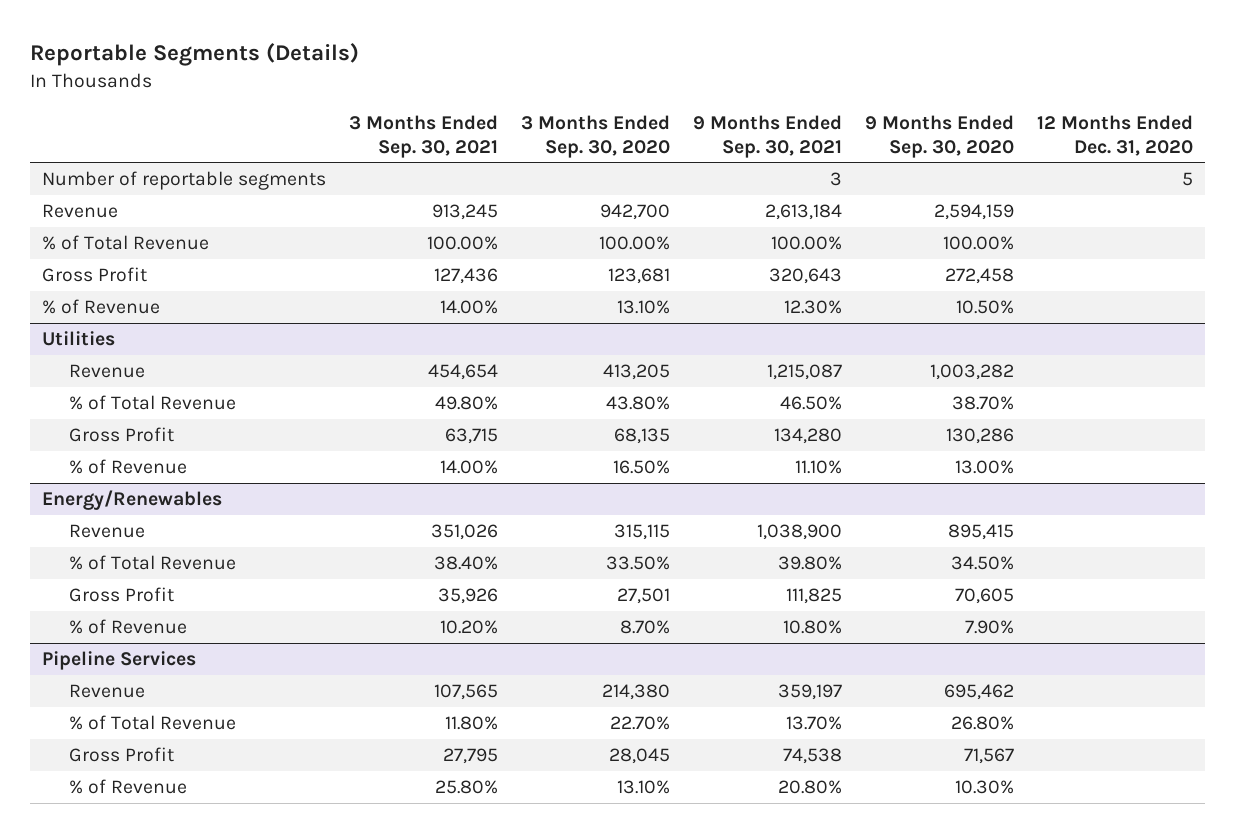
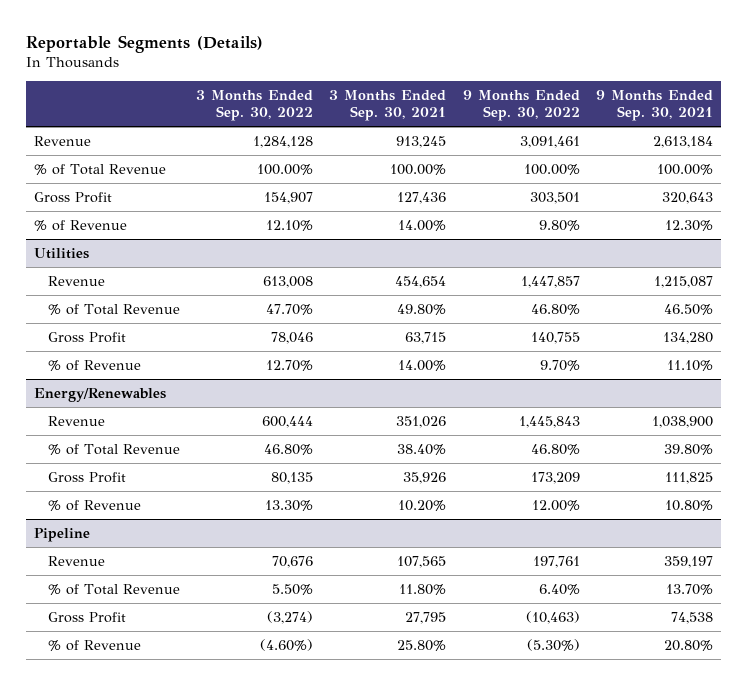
[520,114,670,158] 3 Months Ended Sep. 30, 2020 -> none
[865,114,1015,158] 9 Months Ended Sep. 30, 2020 -> none
[1037,114,1194,156] 12 Months Ended Dec. 31, 2020 -> none
none -> [196,90,314,122] 3 Months Ended Sep. 30, 2022
none -> [462,90,580,122] 9 Months Ended Sep. 30, 2022
[41,170,326,190] Number of reportable segments -> none
[41,650,196,670] Pipeline Services -> [33,527,90,542] Pipeline

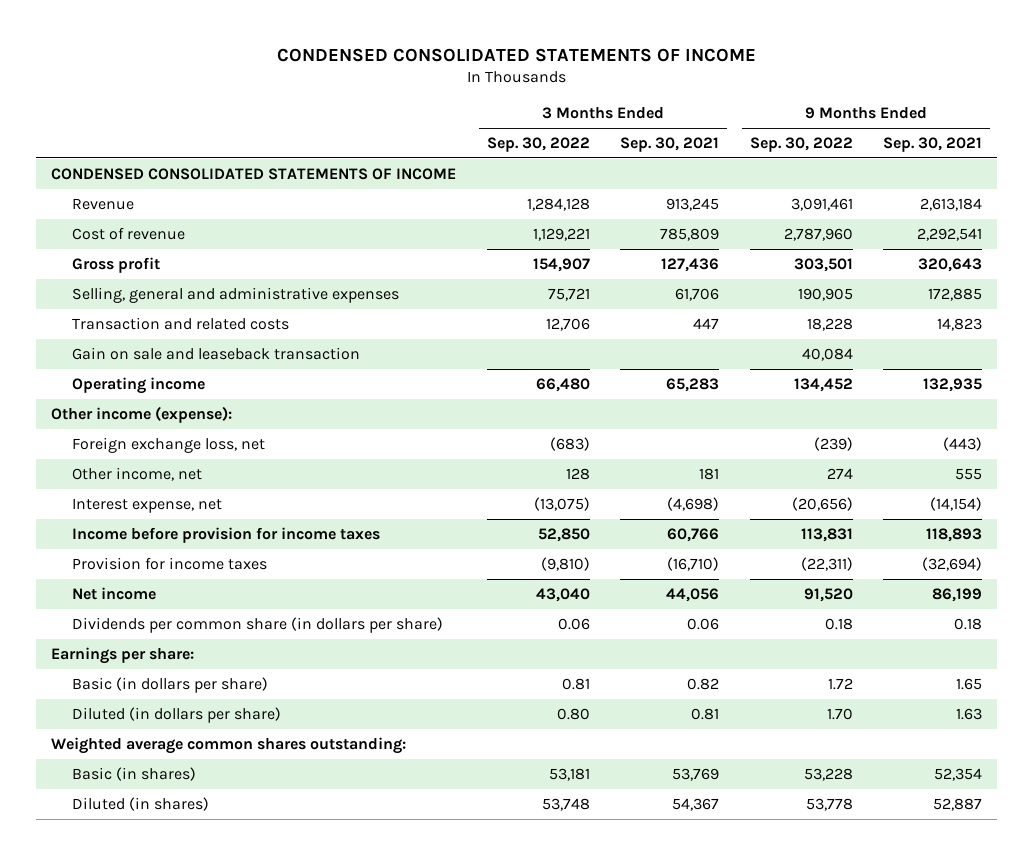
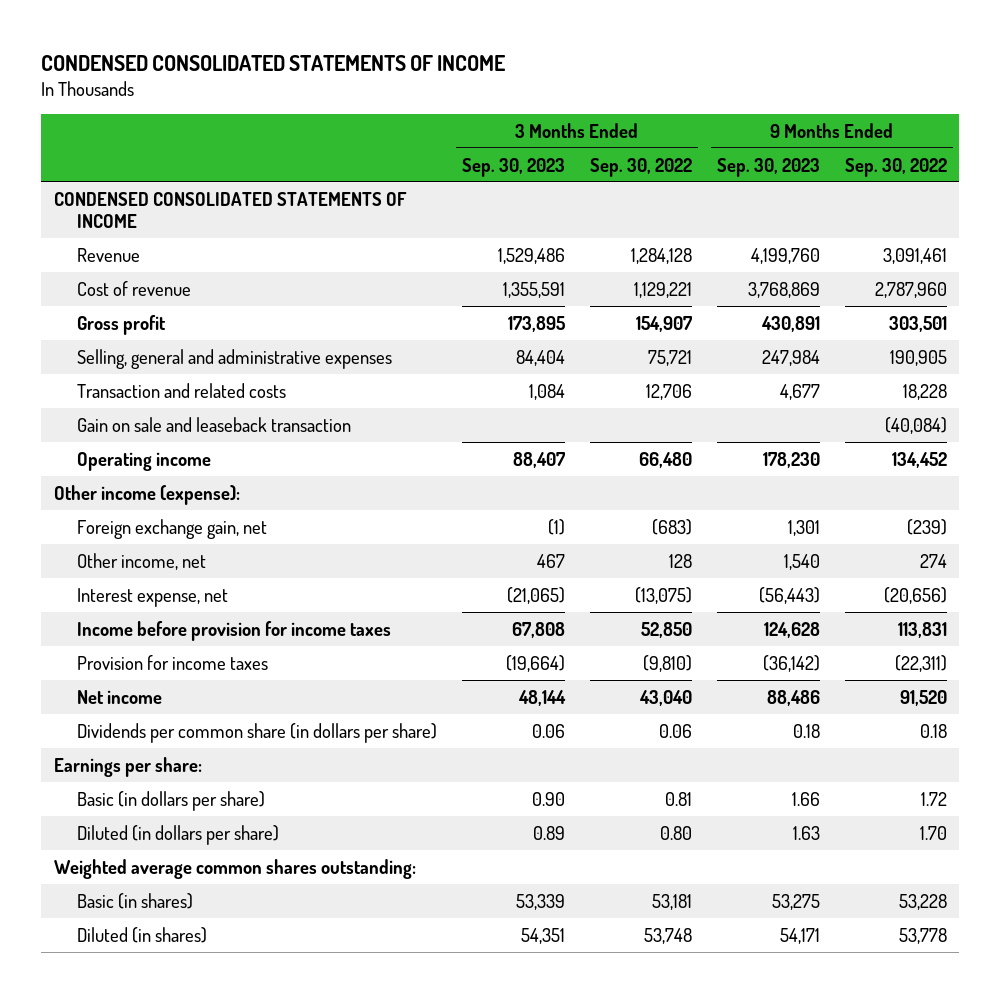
[620,136,720,152] Sep. 30, 2021 -> none
[883,136,983,152] Sep. 30, 2021 -> none
none -> [462,157,566,177] Sep. 30, 2023
none -> [716,157,820,177] Sep. 30, 2023
[801,347,853,361] 40,084 -> [884,416,947,434] (40,084)
[71,436,265,453] Foreign exchange loss, net -> [77,518,268,539] Foreign exchange gain, net

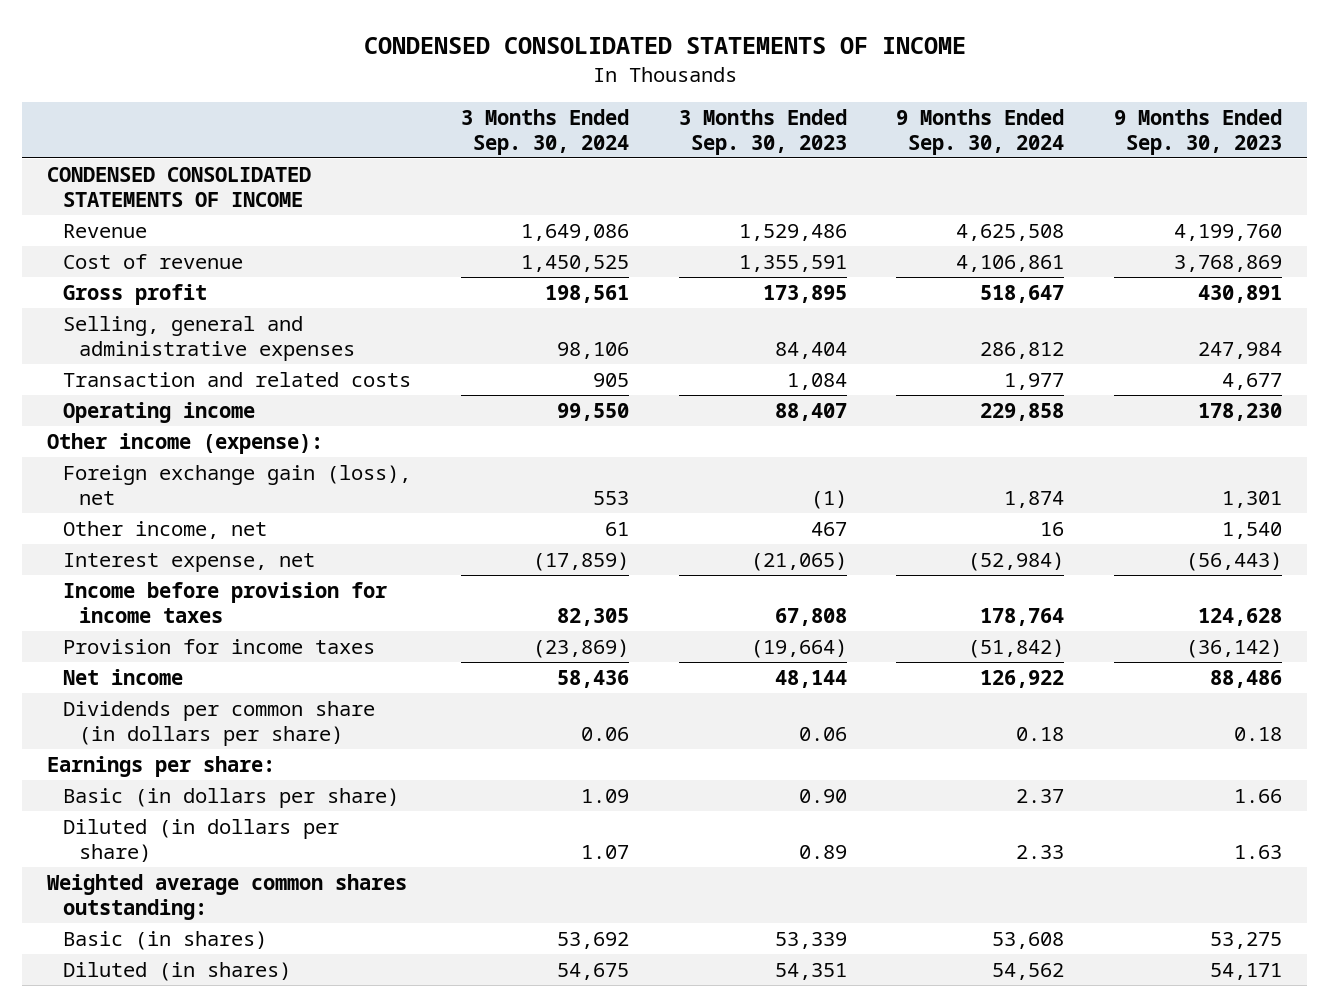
[589,157,692,177] Sep. 30, 2022 -> none
[844,157,947,177] Sep. 30, 2022 -> none
none -> [460,108,629,155] 3 Months Ended Sep. 30, 2024
none -> [896,108,1065,155] 9 Months Ended Sep. 30, 2024
[77,416,352,432] Gain on sale and leaseback transaction -> none
[77,518,268,539] Foreign exchange gain, net -> [62,464,411,505] Foreign exchange gain (loss), net

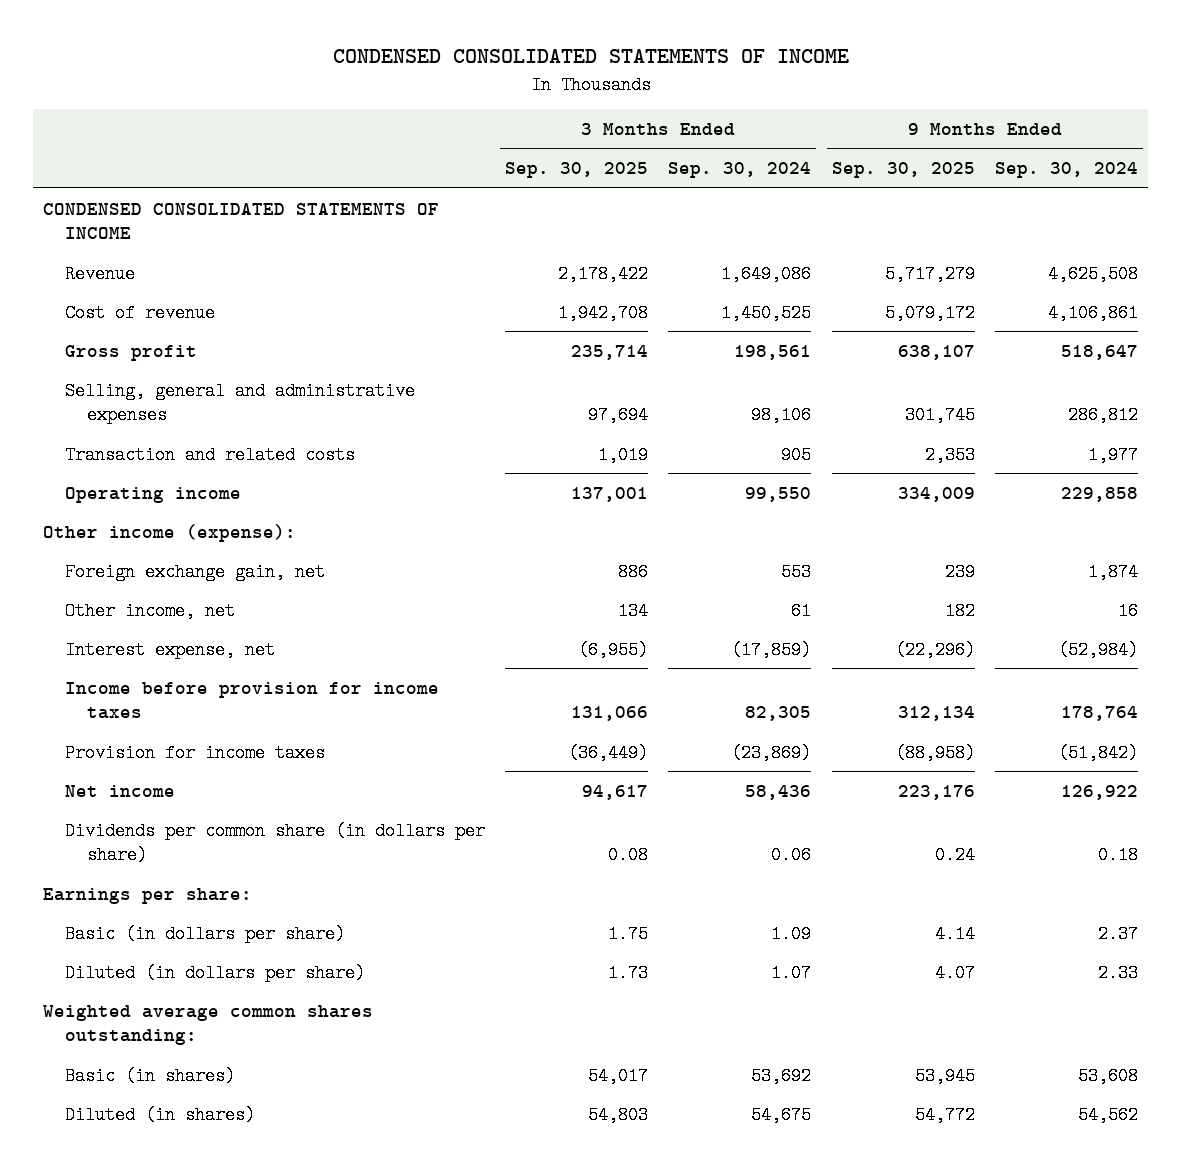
[678,108,847,155] 3 Months Ended Sep. 30, 2023 -> none
[1114,108,1283,155] 9 Months Ended Sep. 30, 2023 -> none
none -> [505,161,649,178] Sep. 30, 2025
none -> [831,161,975,178] Sep. 30, 2025
[62,464,411,505] Foreign exchange gain (loss), net -> [64,562,325,581] Foreign exchange gain, net

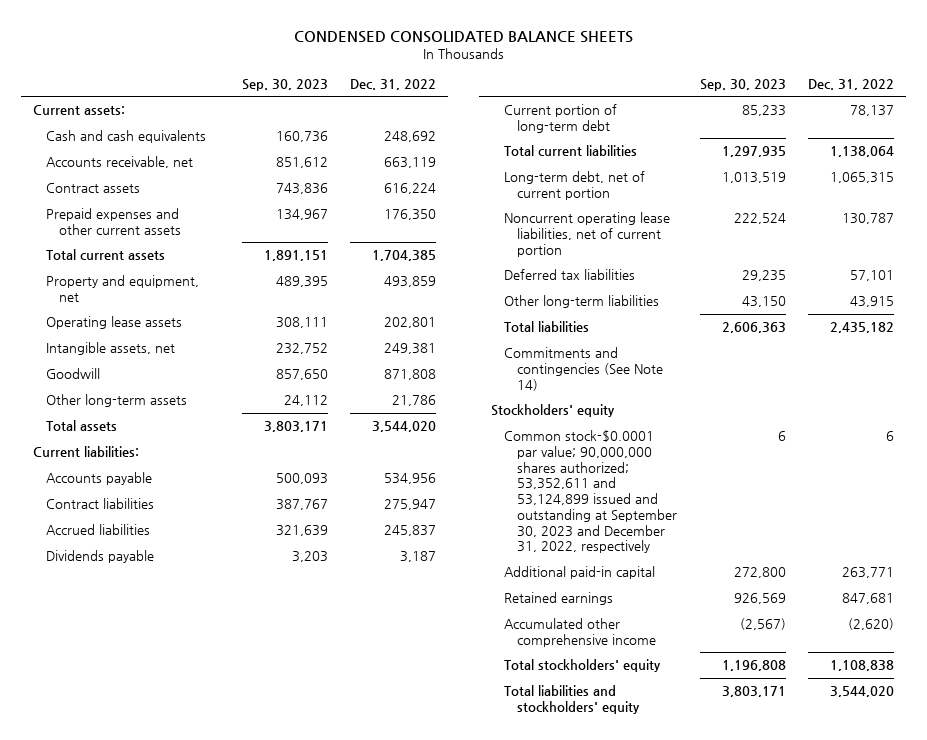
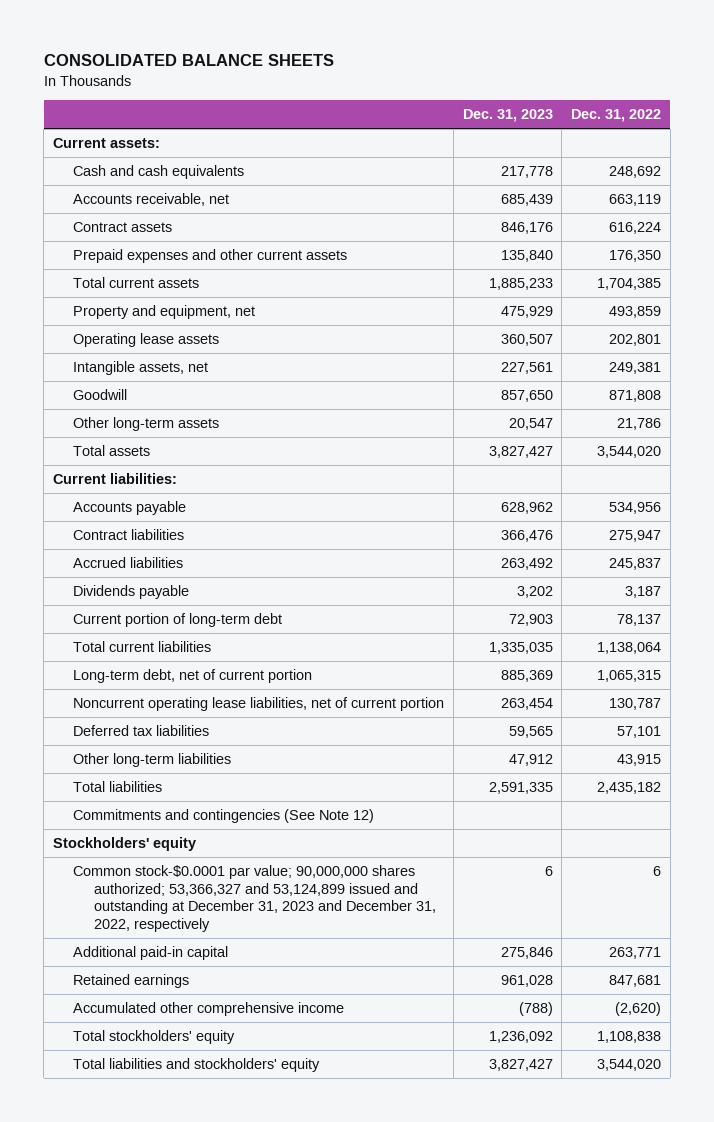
[293,31,633,44] CONDENSED CONSOLIDATED BALANCE SHEETS -> [43,54,334,67] CONSOLIDATED BALANCE SHEETS
[241,79,328,92] Sep. 30, 2023 -> none
none -> [462,109,553,123] Dec. 31, 2023
[503,347,663,391] Commitments and contingencies (See Note 14) -> [73,809,375,824] Commitments and contingencies (See Note 12)
[503,430,677,554] Common stock-$0.0001 par value; 90,000,000 shares authorized; 53,352,611 and 53,124,899 issued and outstanding at September 30, 2023 and December 31, 2022, respectively -> [73,865,436,933] Common stock-$0.0001 par value; 90,000,000 shares authorized; 53,366,327 and 53,124,899 issued and outstanding at December 31, 2023 and December 31, 2022, respectively

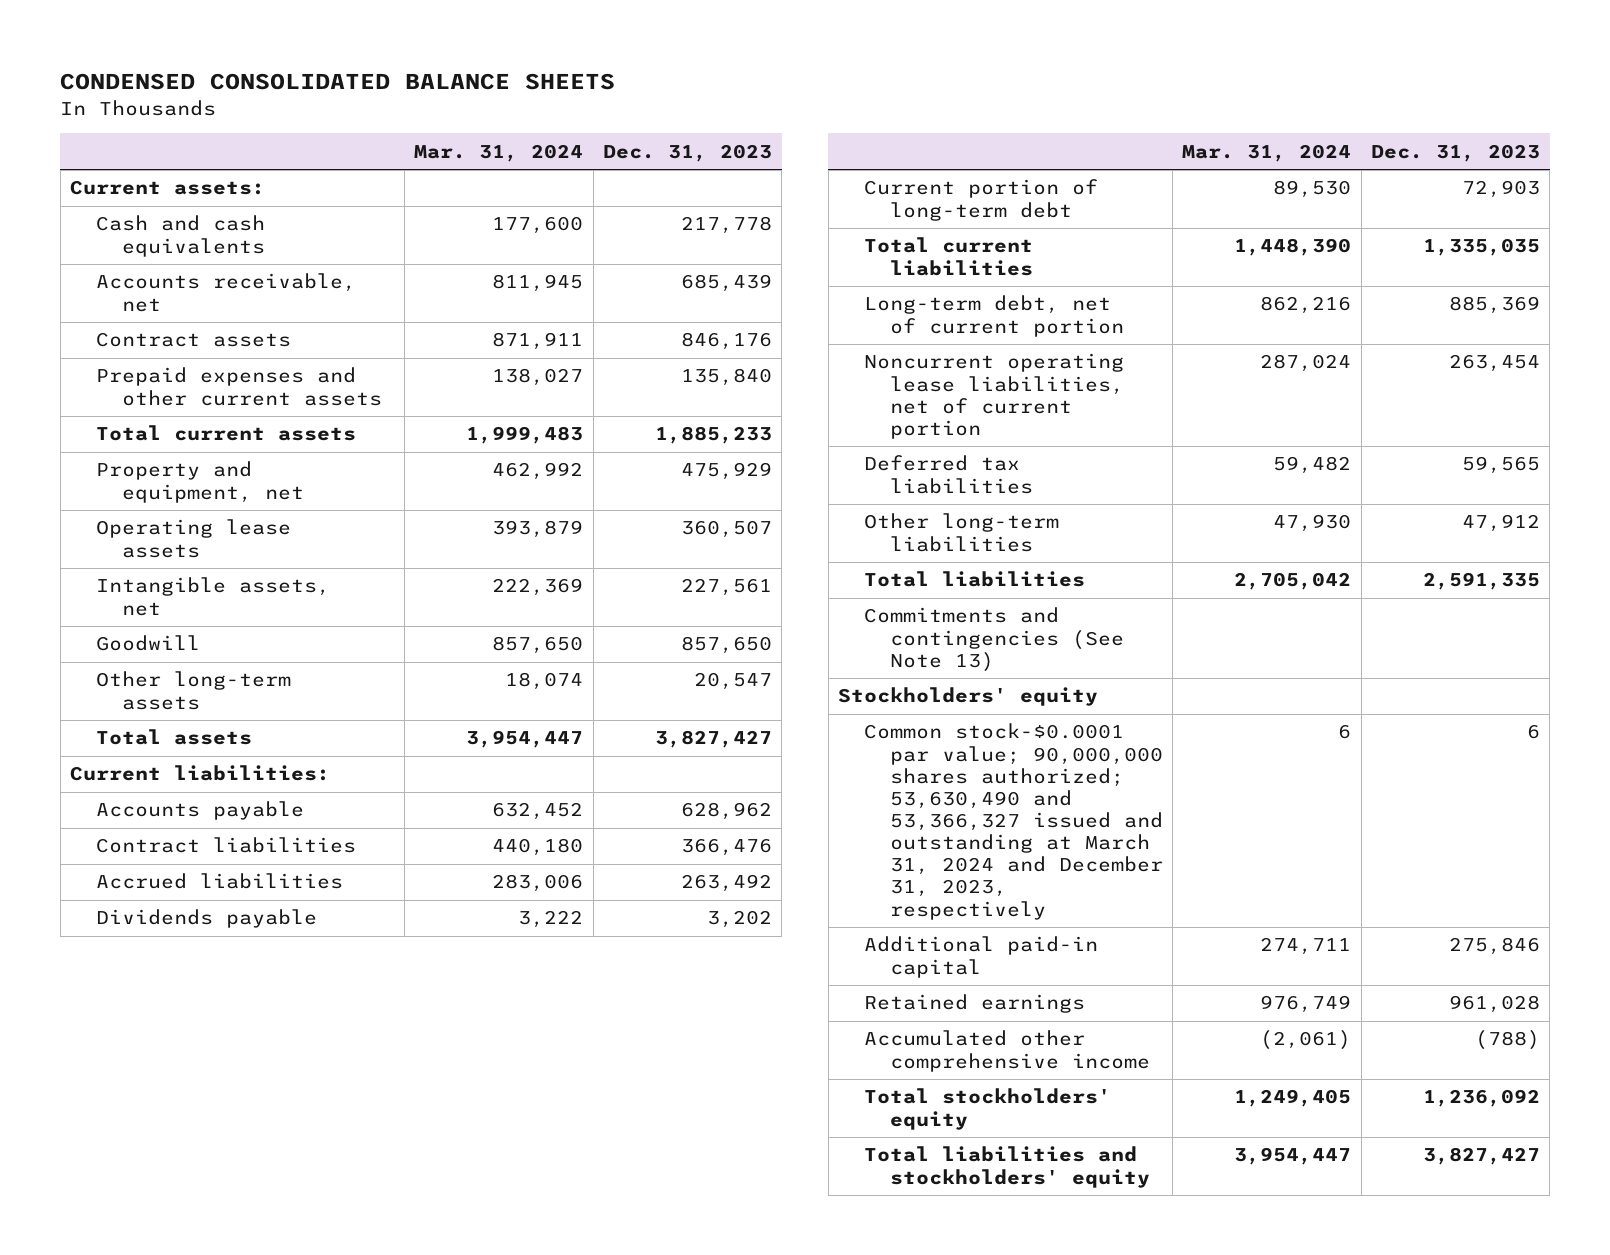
[43,54,334,67] CONSOLIDATED BALANCE SHEETS -> [60,73,616,91] CONDENSED CONSOLIDATED BALANCE SHEETS
[570,109,661,123] Dec. 31, 2022 -> none
none -> [414,143,584,162] Mar. 31, 2024
[73,809,375,824] Commitments and contingencies (See Note 12) -> [864,607,1124,672] Commitments and contingencies (See Note 13)
[73,865,436,933] Common stock-$0.0001 par value; 90,000,000 shares authorized; 53,366,327 and 53,124,899 issued and outstanding at December 31, 2023 and December 31, 2022, respectively -> [864,723,1163,920] Common stock-$0.0001 par value; 90,000,000 shares authorized; 53,630,490 and 53,366,327 issued and outstanding at March 31, 2024 and December 31, 2023, respectively

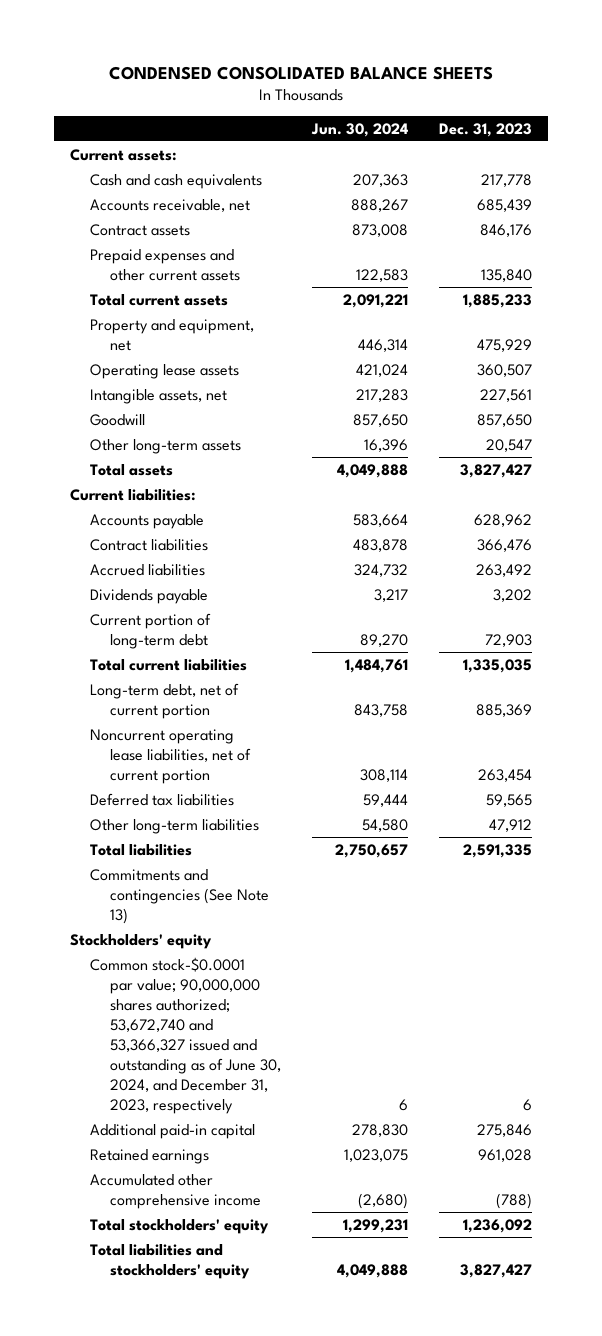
[414,143,584,162] Mar. 31, 2024 -> none
none -> [311,122,409,137] Jun. 30, 2024
[864,723,1163,920] Common stock-$0.0001 par value; 90,000,000 shares authorized; 53,630,490 and 53,366,327 issued and outstanding at March 31, 2024 and December 31, 2023, respectively -> [90,956,282,1114] Common stock-$0.0001 par value; 90,000,000 shares authorized; 53,672,740 and 53,366,327 issued and outstanding as of June 30, 2024, and December 31, 2023, respectively

